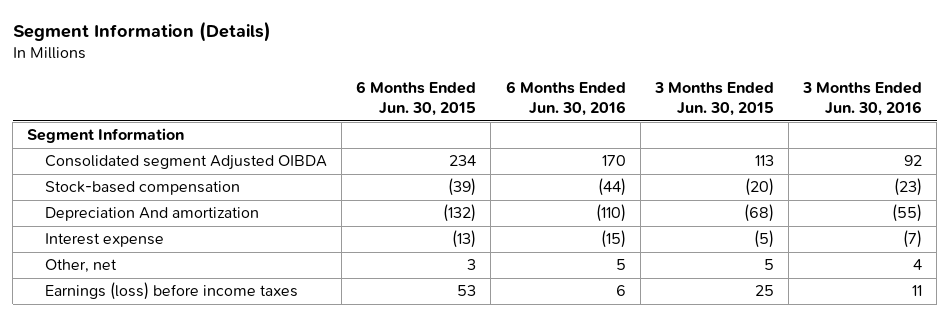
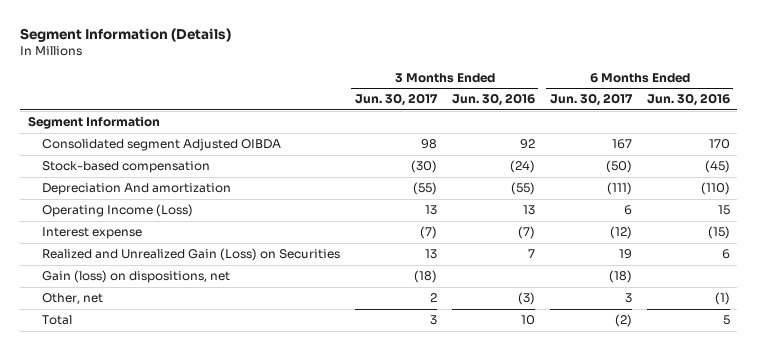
[356,80,477,116] 6 Months Ended Jun. 30, 2015 -> none
[653,81,774,116] 3 Months Ended Jun. 30, 2015 -> none
none -> [354,93,438,107] Jun. 30, 2017
none -> [549,93,633,107] Jun. 30, 2017
[597,178,626,197] (44) -> [704,160,730,174] (45)
[894,178,923,197] (23) -> [509,160,535,174] (24)
none -> [41,204,193,218] Operating Income (Loss)
[44,282,298,301] Earnings (loss) before income taxes -> none
none -> [41,248,340,262] Realized and Unrealized Gain (Loss) on Securities
none -> [41,270,230,284] Gain (loss) on dispositions, net
[615,259,626,271] 5 -> [714,292,730,306] (1)
[913,259,923,271] 4 -> [517,292,535,306] (3)
none -> [41,315,72,326] Total

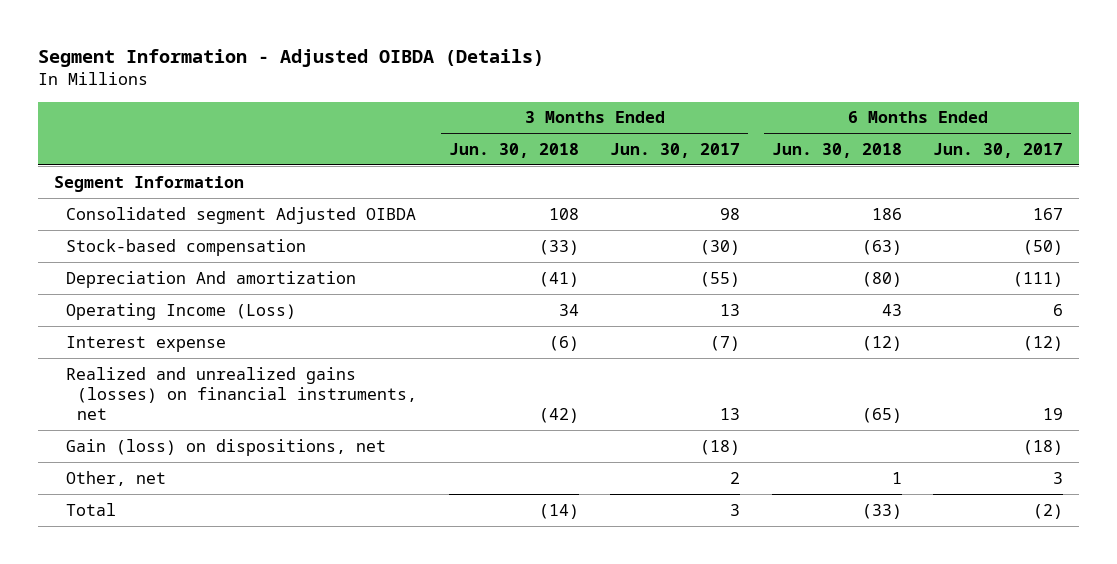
[20,27,232,42] Segment Information (Details) -> [38,49,545,68] Segment Information - Adjusted OIBDA (Details)
[451,93,535,107] Jun. 30, 2016 -> none
[646,93,730,107] Jun. 30, 2016 -> none
none -> [448,142,579,158] Jun. 30, 2018
none -> [771,142,902,158] Jun. 30, 2018
[41,248,340,262] Realized and Unrealized Gain (Loss) on Securities -> [65,366,418,421] Realized and unrealized gains (losses) on financial instruments, net

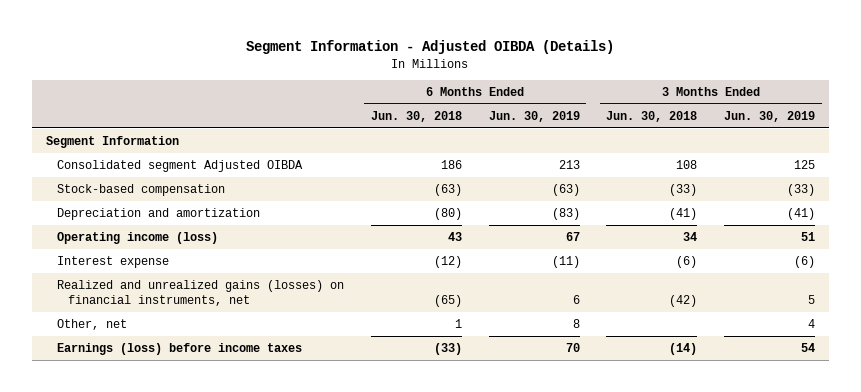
[610,142,741,158] Jun. 30, 2017 -> none
[933,142,1064,158] Jun. 30, 2017 -> none
none -> [488,110,580,122] Jun. 30, 2019
none -> [724,110,816,122] Jun. 30, 2019
[65,270,356,288] Depreciation And amortization -> [56,207,260,220] Depreciation and amortization
[65,302,296,320] Operating Income (Loss) -> [56,231,218,244] Operating income (loss)
[65,438,386,456] Gain (loss) on dispositions, net -> none
[65,502,116,516] Total -> [56,342,302,355] Earnings (loss) before income taxes

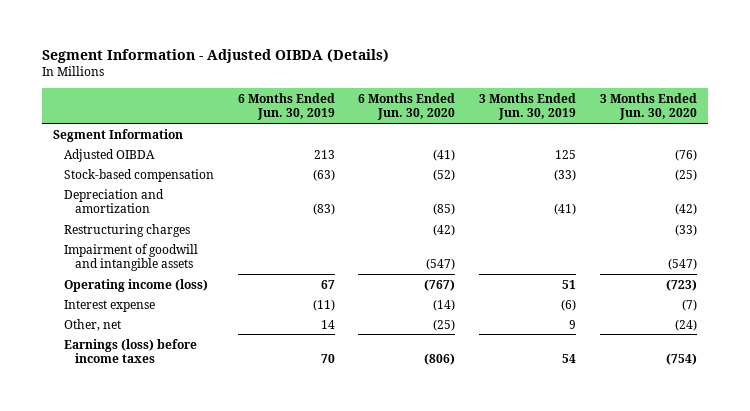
[370,110,462,122] Jun. 30, 2018 -> none
[606,110,698,122] Jun. 30, 2018 -> none
none -> [358,92,456,121] 6 Months Ended Jun. 30, 2020
none -> [599,92,697,121] 3 Months Ended Jun. 30, 2020
[56,159,303,172] Consolidated segment Adjusted OIBDA -> [64,148,156,162] Adjusted OIBDA
none -> [64,223,191,237] Restructuring charges
none -> [64,243,199,272] Impairment of goodwill and intangible assets
[56,279,344,306] Realized and unrealized gains (losses) on financial instruments, net -> none
[572,318,580,328] 8 -> [320,319,335,329] 14
[808,318,816,328] 4 -> [569,319,577,329] 9

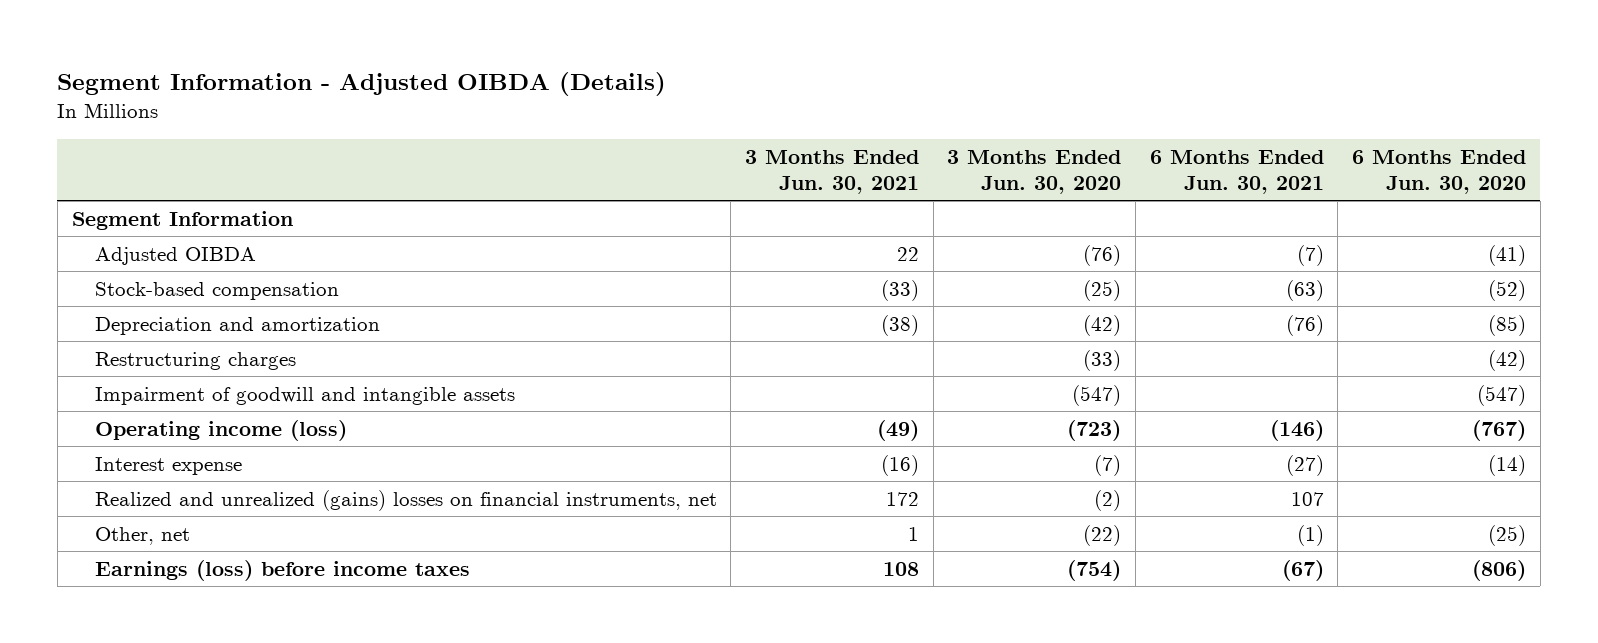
[237,92,335,121] 6 Months Ended Jun. 30, 2019 -> none
[479,92,577,121] 3 Months Ended Jun. 30, 2019 -> none
none -> [744,150,919,195] 3 Months Ended Jun. 30, 2021
none -> [1149,150,1324,195] 6 Months Ended Jun. 30, 2021
none -> [94,489,717,511] Realized and unrealized (gains) losses on financial instruments, net
[674,318,697,331] (24) -> [1083,524,1122,546] (22)

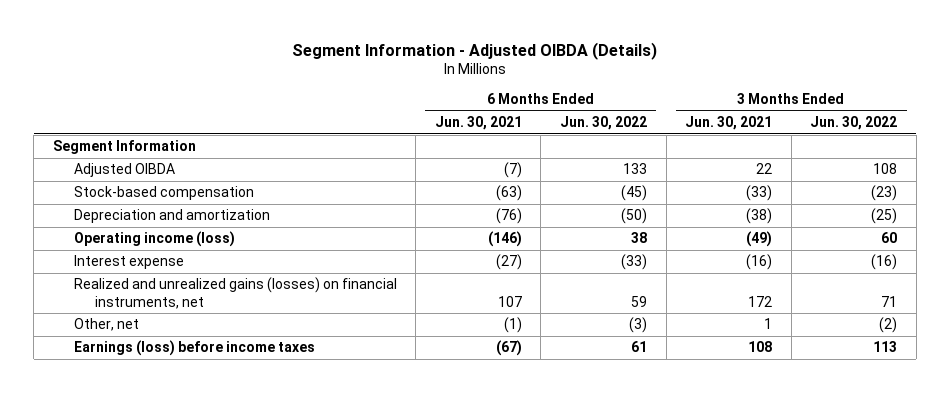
[947,150,1122,195] 3 Months Ended Jun. 30, 2020 -> none
[1351,150,1526,195] 6 Months Ended Jun. 30, 2020 -> none
none -> [559,116,647,131] Jun. 30, 2022
none -> [810,116,898,131] Jun. 30, 2022
[94,351,296,370] Restructuring charges -> none
[94,386,515,405] Impairment of goodwill and intangible assets -> none
[94,489,717,511] Realized and unrealized (gains) losses on financial instruments, net -> [73,277,397,309] Realized and unrealized gains (losses) on financial instruments, net

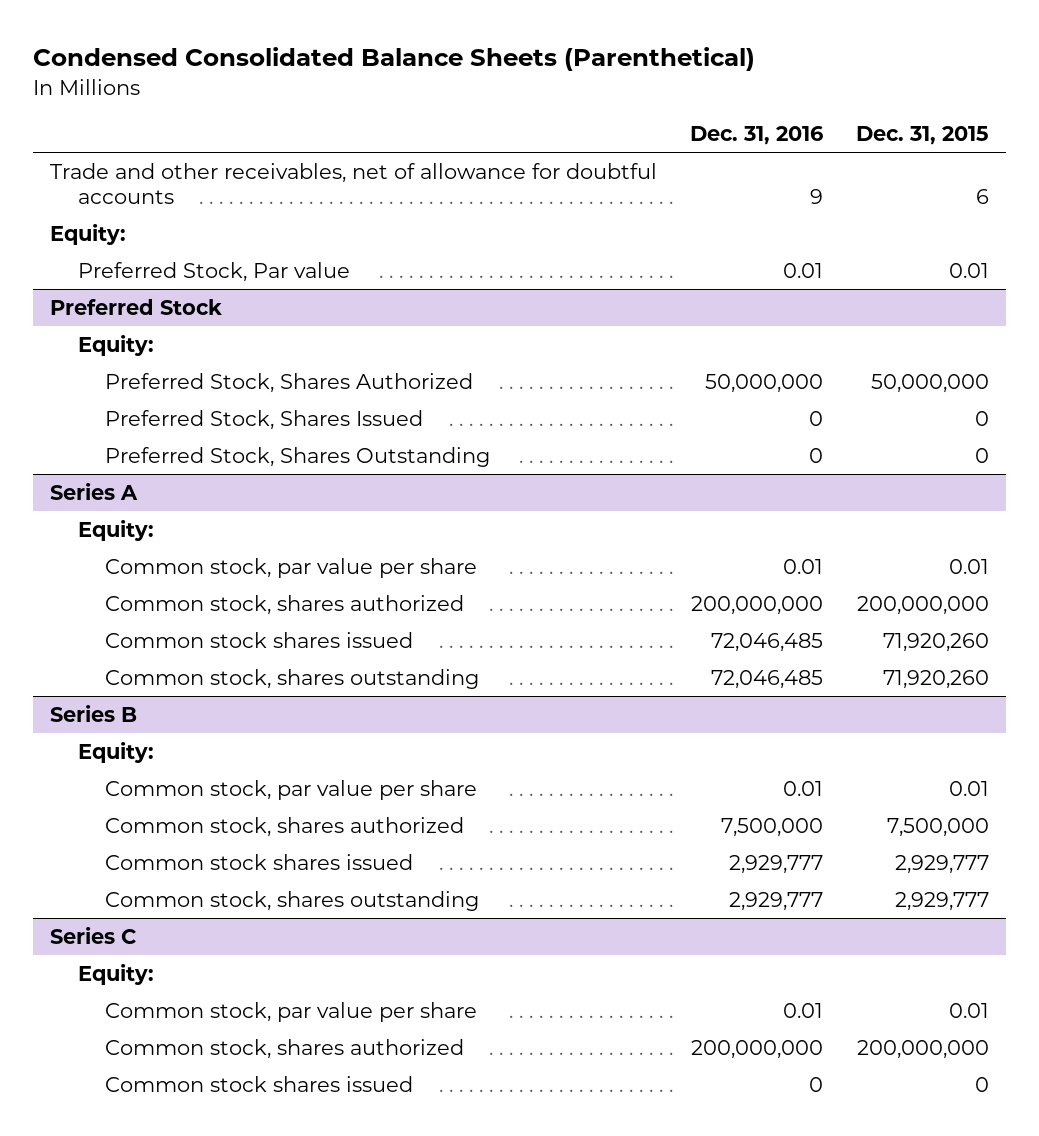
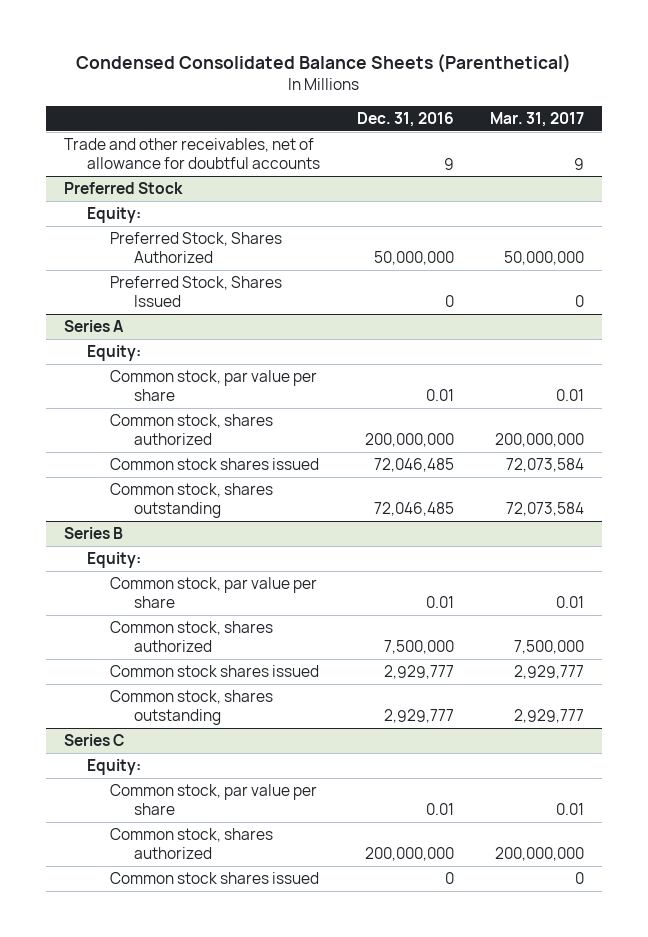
[856,126,990,146] Dec. 31, 2015 -> none
none -> [490,111,585,127] Mar. 31, 2017
[49,223,126,245] Equity: -> none
[77,261,350,282] Preferred Stock, Par value -> none
[105,446,491,467] Preferred Stock, Shares Outstanding -> none

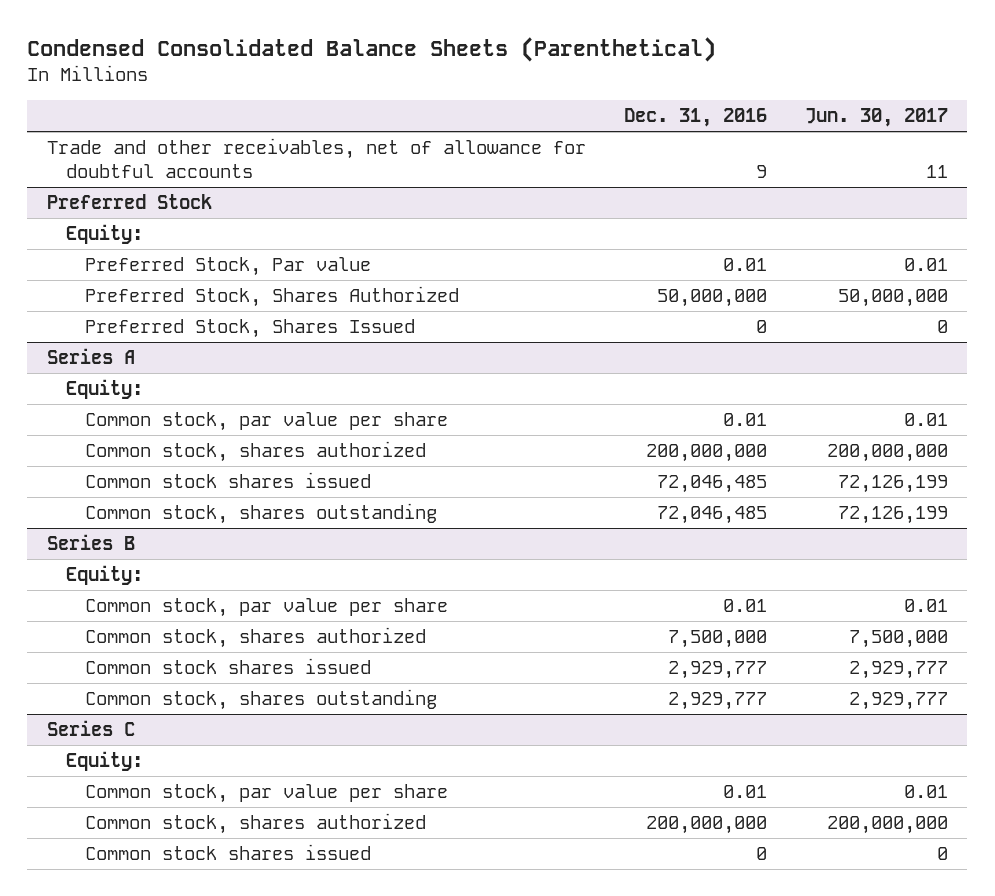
[490,111,585,127] Mar. 31, 2017 -> none
none -> [805,107,949,127] Jun. 30, 2017
none -> [84,257,371,277] Preferred Stock, Par value

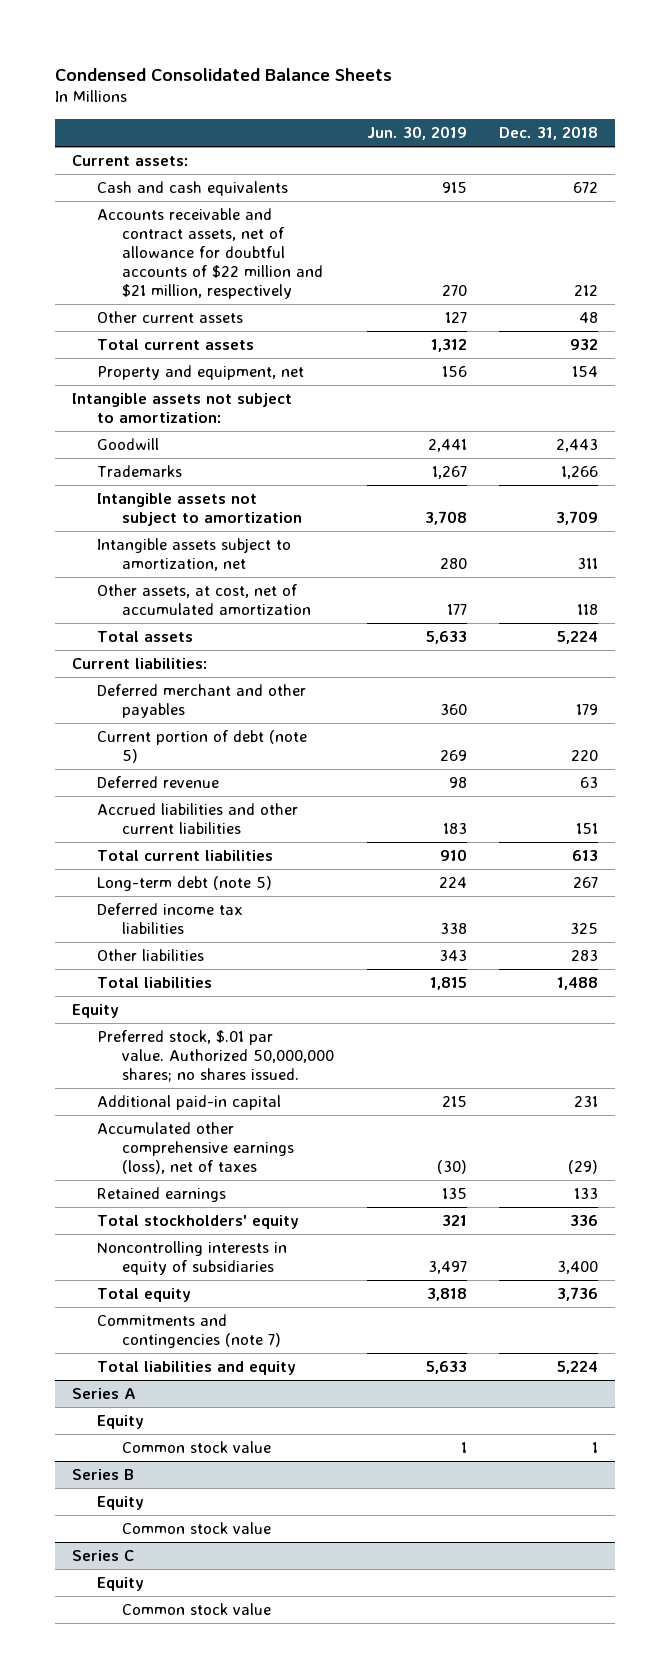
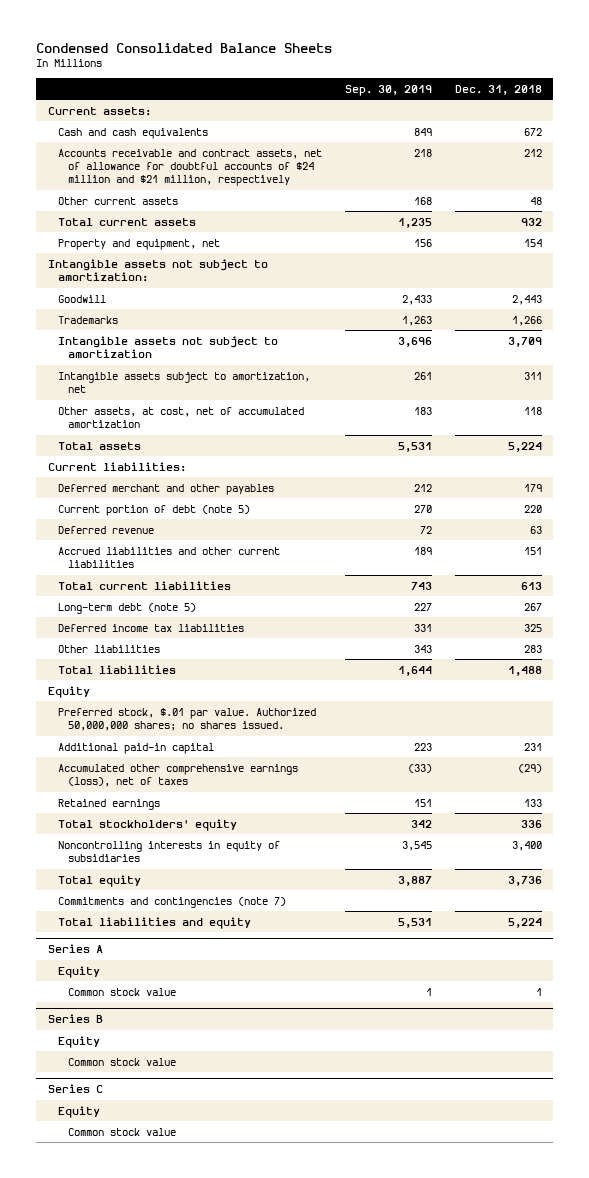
[366,125,467,140] Jun. 30, 2019 -> none
none -> [344,84,432,96] Sep. 30, 2019
[96,208,323,300] Accounts receivable and contract assets, net of allowance for doubtful accounts of $22 million and $21 million, respectively -> [57,148,322,187] Accounts receivable and contract assets, net of allowance for doubtful accounts of $24 million and $21 million, respectively

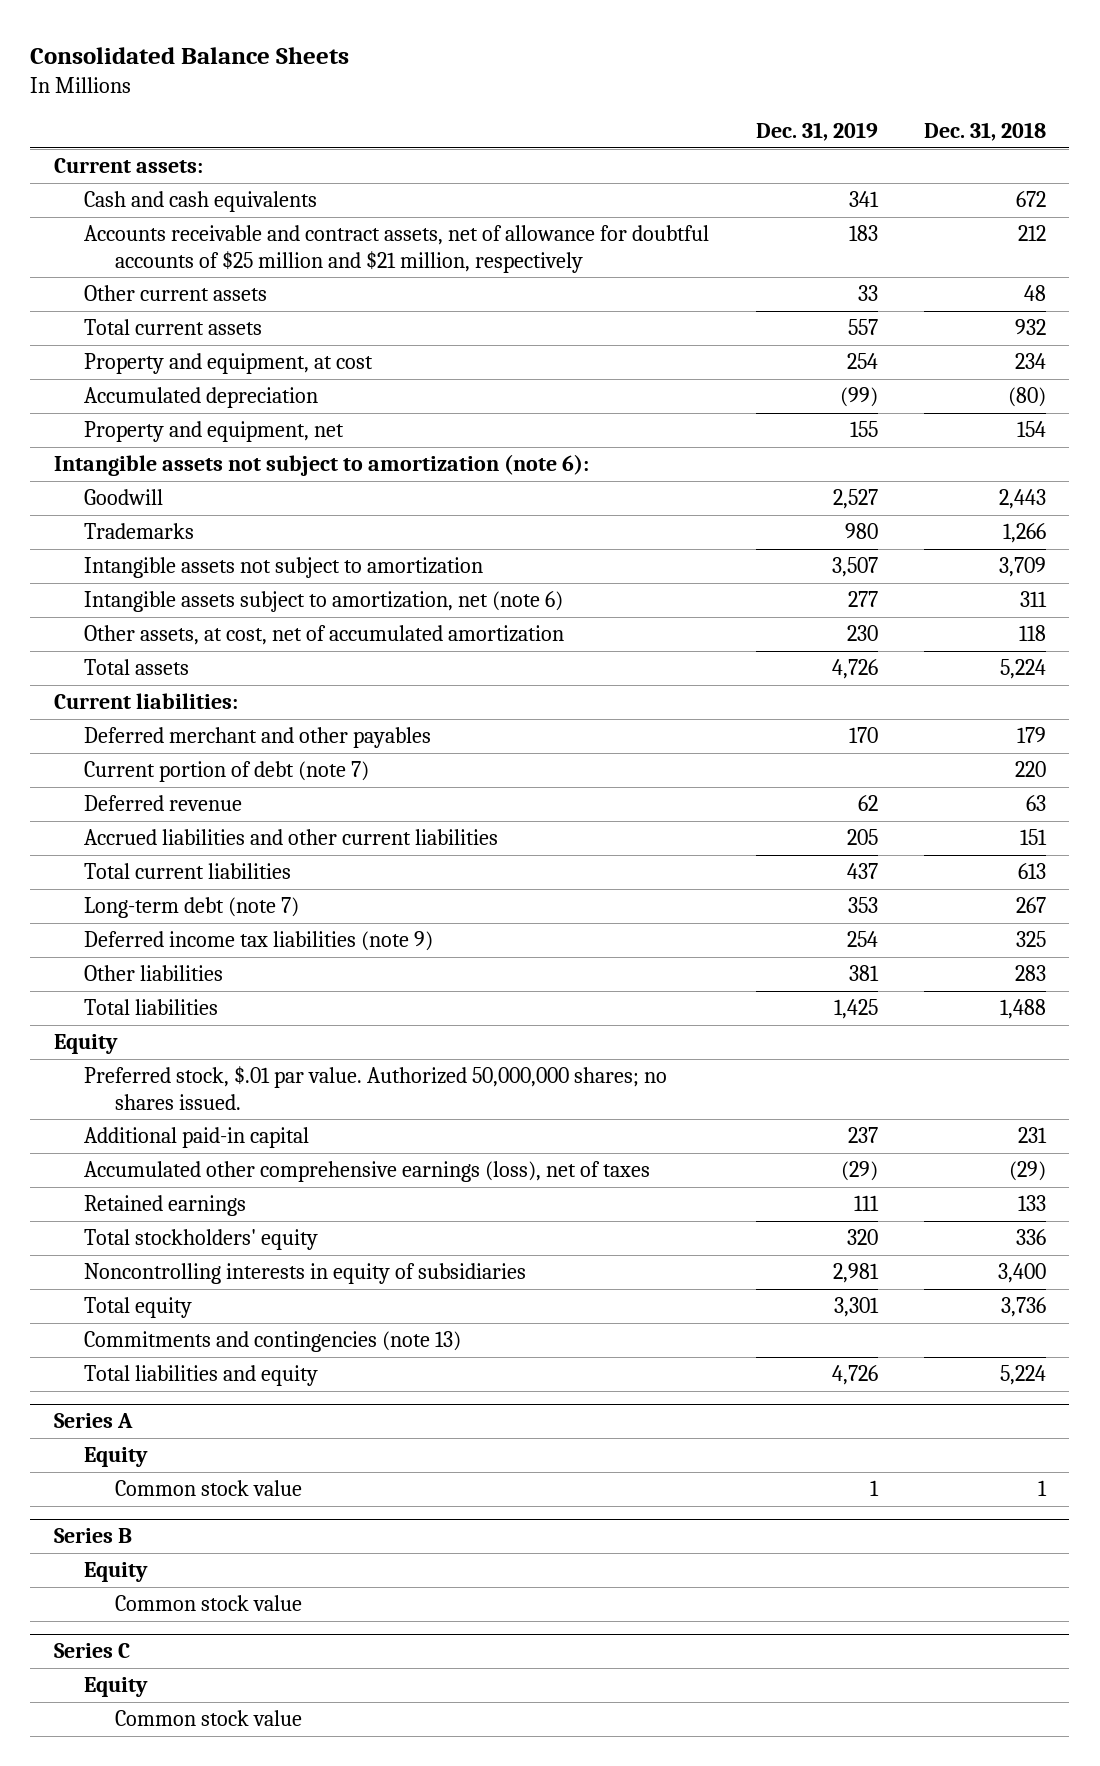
[36,42,333,53] Condensed Consolidated Balance Sheets -> [30,46,350,64] Consolidated Balance Sheets
[344,84,432,96] Sep. 30, 2019 -> none
none -> [755,122,878,142] Dec. 31, 2019
[57,148,322,187] Accounts receivable and contract assets, net of allowance for doubtful accounts of $24 million and $21 million, respectively -> [84,225,710,273] Accounts receivable and contract assets, net of allowance for doubtful accounts of $25 million and $21 million, respectively
none -> [84,353,374,375] Property and equipment, at cost
none -> [84,387,319,409] Accumulated depreciation
[47,258,268,283] Intangible assets not subject to amortization: -> [53,454,589,477] Intangible assets not subject to amortization (note 6):
[57,371,310,394] Intangible assets subject to amortization, net -> [84,591,564,613] Intangible assets subject to amortization, net (note 6)
[57,504,250,516] Current portion of debt (note 5) -> [84,761,370,783] Current portion of debt (note 7)
[57,602,196,614] Long-term debt (note 5) -> [84,897,300,919] Long-term debt (note 7)
[57,623,244,632] Deferred income tax liabilities -> [84,931,434,952] Deferred income tax liabilities (note 9)
[57,896,286,908] Commitments and contingencies (note 7) -> [84,1331,462,1353] Commitments and contingencies (note 13)

